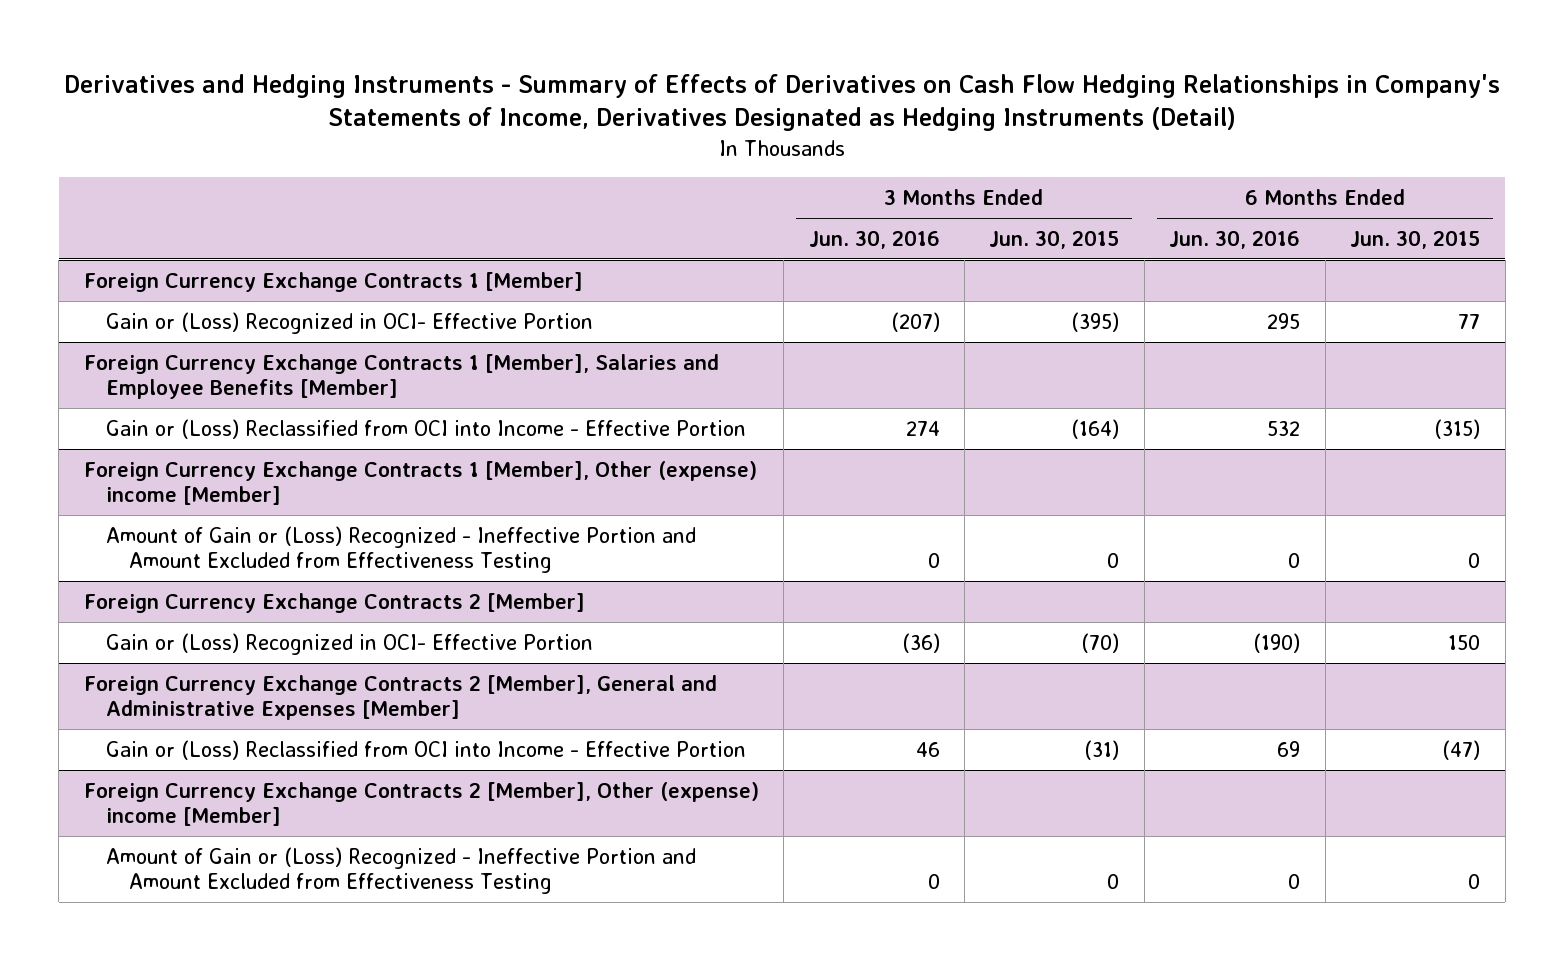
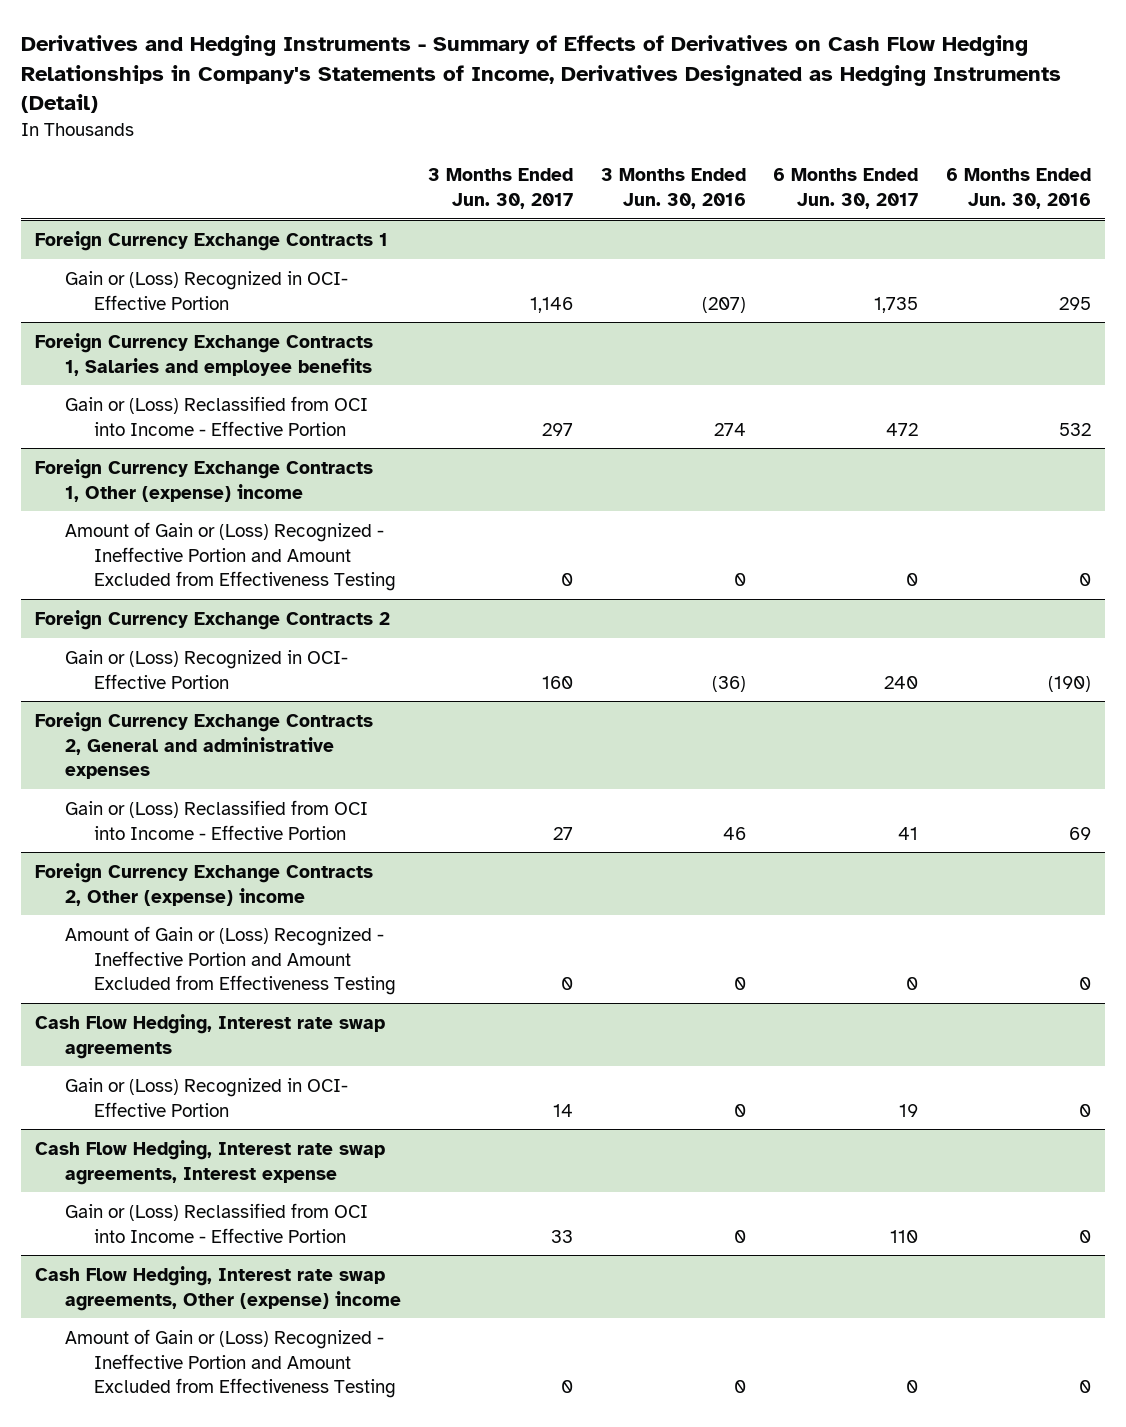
[989,229,1120,249] Jun. 30, 2015 -> none
[1350,229,1481,249] Jun. 30, 2015 -> none
none -> [428,168,574,209] 3 Months Ended Jun. 30, 2017
none -> [773,168,919,209] 6 Months Ended Jun. 30, 2017
[83,271,583,292] Foreign Currency Exchange Contracts 1 [Member] -> [34,230,388,251] Foreign Currency Exchange Contracts 1
[83,353,719,399] Foreign Currency Exchange Contracts 1 [Member], Salaries and Employee Benefits [Member] -> [34,332,373,376] Foreign Currency Exchange Contracts 1, Salaries and employee benefits
[83,460,757,505] Foreign Currency Exchange Contracts 1 [Member], Other (expense) income [Member] -> [34,458,373,502] Foreign Currency Exchange Contracts 1, Other (expense) income
[83,592,585,613] Foreign Currency Exchange Contracts 2 [Member] -> [34,609,390,630] Foreign Currency Exchange Contracts 2
[83,674,717,720] Foreign Currency Exchange Contracts 2 [Member], General and Administrative Expenses [Member] -> [34,711,373,780] Foreign Currency Exchange Contracts 2, General and administrative expenses
[83,781,759,826] Foreign Currency Exchange Contracts 2 [Member], Other (expense) income [Member] -> [34,862,373,906] Foreign Currency Exchange Contracts 2, Other (expense) income
none -> [34,1013,385,1059] Cash Flow Hedging, Interest rate swap agreements
none -> [64,1077,348,1117] Gain or (Loss) Recognized in OCI- Effective Portion
none -> [34,1139,385,1185] Cash Flow Hedging, Interest rate swap agreements, Interest expense
none -> [64,1202,368,1243] Gain or (Loss) Reclassified from OCI into Income - Effective Portion
none -> [34,1265,401,1311] Cash Flow Hedging, Interest rate swap agreements, Other (expense) income
none -> [64,1328,397,1399] Amount of Gain or (Loss) Recognized - Ineffective Portion and Amount Excluded from Effectiveness Testing

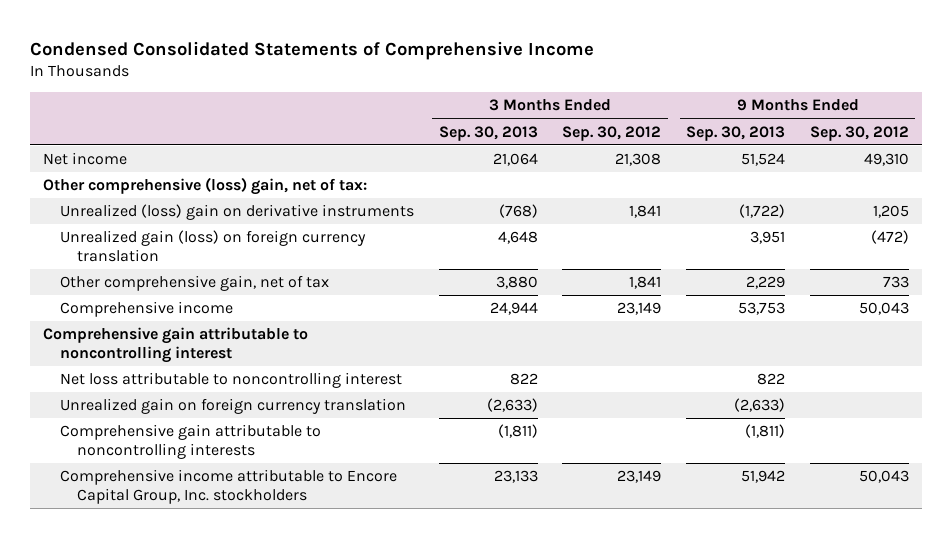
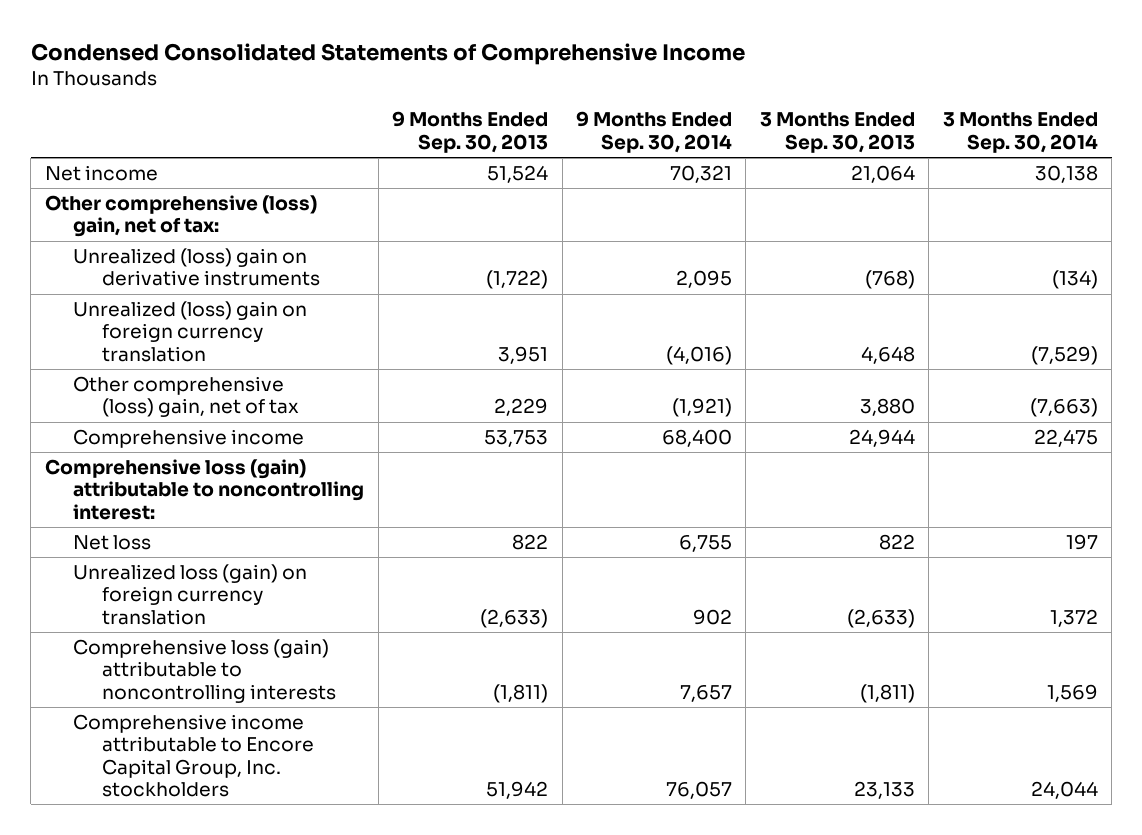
[562,125,662,141] Sep. 30, 2012 -> none
[810,125,910,141] Sep. 30, 2012 -> none
none -> [575,111,732,153] 9 Months Ended Sep. 30, 2014
none -> [942,112,1098,153] 3 Months Ended Sep. 30, 2014
[59,230,366,262] Unrealized gain (loss) on foreign currency translation -> [73,301,308,362] Unrealized (loss) gain on foreign currency translation
[59,275,329,292] Other comprehensive gain, net of tax -> [73,376,299,418] Other comprehensive (loss) gain, net of tax
[42,327,308,363] Comprehensive gain attributable to noncontrolling interest -> [44,459,365,520] Comprehensive loss (gain) attributable to noncontrolling interest:
[59,372,402,389] Net loss attributable to noncontrolling interest -> [73,535,152,551] Net loss
[59,398,406,415] Unrealized gain on foreign currency translation -> [73,564,308,625] Unrealized loss (gain) on foreign currency translation
[59,424,321,459] Comprehensive gain attributable to noncontrolling interests -> [73,639,336,703] Comprehensive loss (gain) attributable to noncontrolling interests

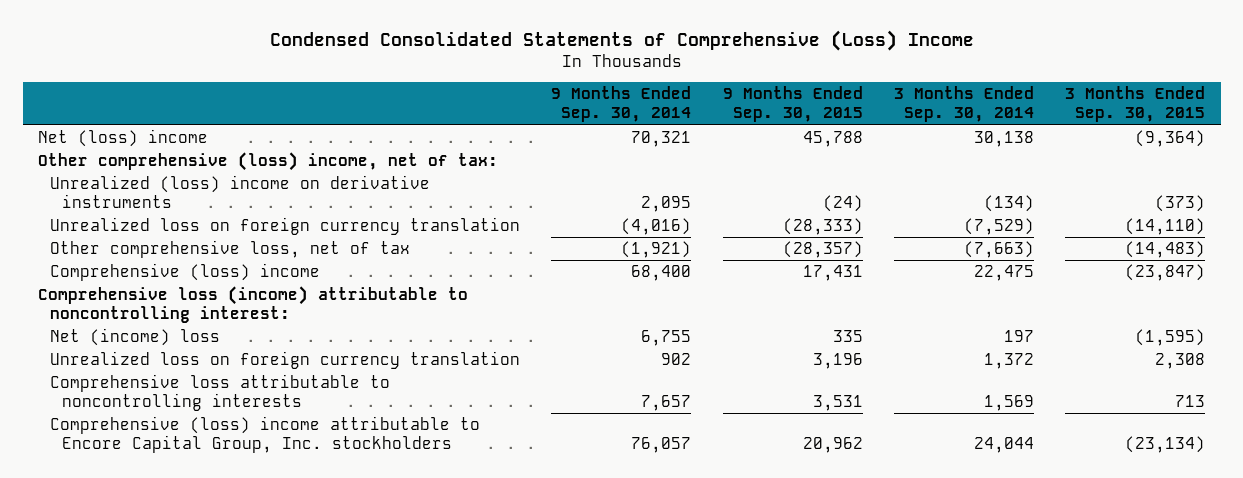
[30,43,745,66] Condensed Consolidated Statements of Comprehensive Income -> [269,30,974,52] Condensed Consolidated Statements of Comprehensive (Loss) Income
[392,111,549,153] 9 Months Ended Sep. 30, 2013 -> none
[759,112,915,153] 3 Months Ended Sep. 30, 2013 -> none
none -> [722,86,863,123] 9 Months Ended Sep. 30, 2015
none -> [1064,86,1205,123] 3 Months Ended Sep. 30, 2015
[44,165,158,182] Net income -> [38,128,209,147] Net (loss) income
[44,195,317,238] Other comprehensive (loss) gain, net of tax: -> [38,151,499,171] Other comprehensive (loss) income, net of tax:
[73,248,320,287] Unrealized (loss) gain on derivative instruments -> [50,174,431,209] Unrealized (loss) income on derivative instruments
[73,301,308,362] Unrealized (loss) gain on foreign currency translation -> [50,216,521,235] Unrealized loss on foreign currency translation
[73,376,299,418] Other comprehensive (loss) gain, net of tax -> [50,239,411,258] Other comprehensive loss, net of tax
[73,429,305,449] Comprehensive income -> [50,262,321,281] Comprehensive (loss) income
[44,459,365,520] Comprehensive loss (gain) attributable to noncontrolling interest: -> [38,285,469,324] Comprehensive loss (income) attributable to noncontrolling interest:
[73,535,152,551] Net loss -> [50,327,221,346] Net (income) loss
[73,564,308,625] Unrealized loss (gain) on foreign currency translation -> [50,350,521,369] Unrealized loss on foreign currency translation
[73,639,336,703] Comprehensive loss (gain) attributable to noncontrolling interests -> [50,373,391,412] Comprehensive loss attributable to noncontrolling interests
[73,714,314,798] Comprehensive income attributable to Encore Capital Group, Inc. stockholders -> [50,415,481,454] Comprehensive (loss) income attributable to Encore Capital Group, Inc. stockholders

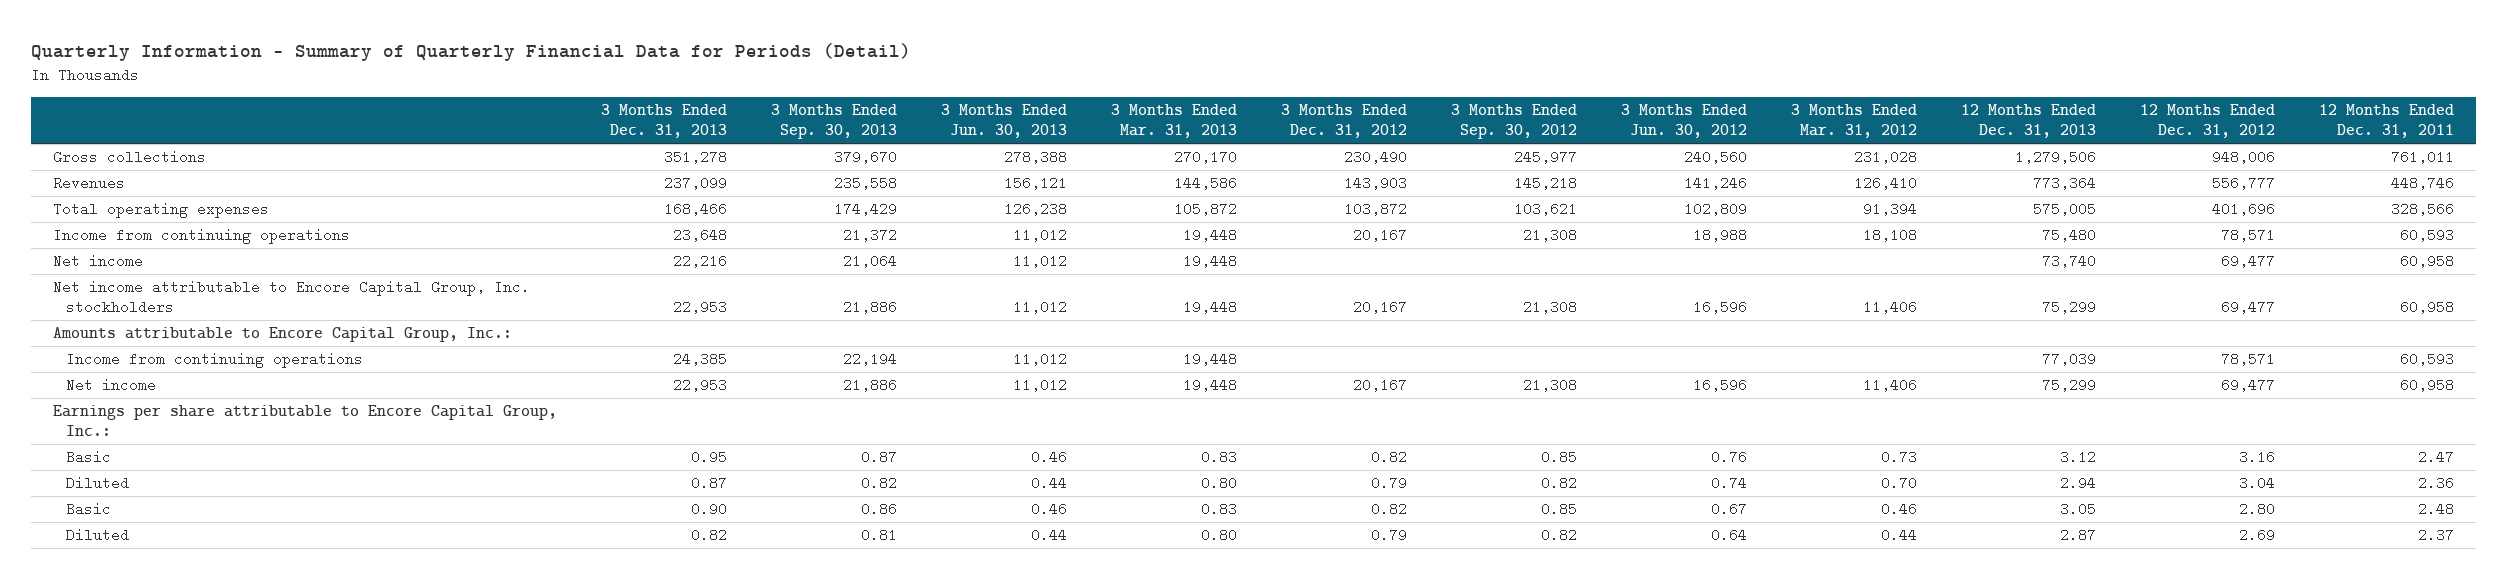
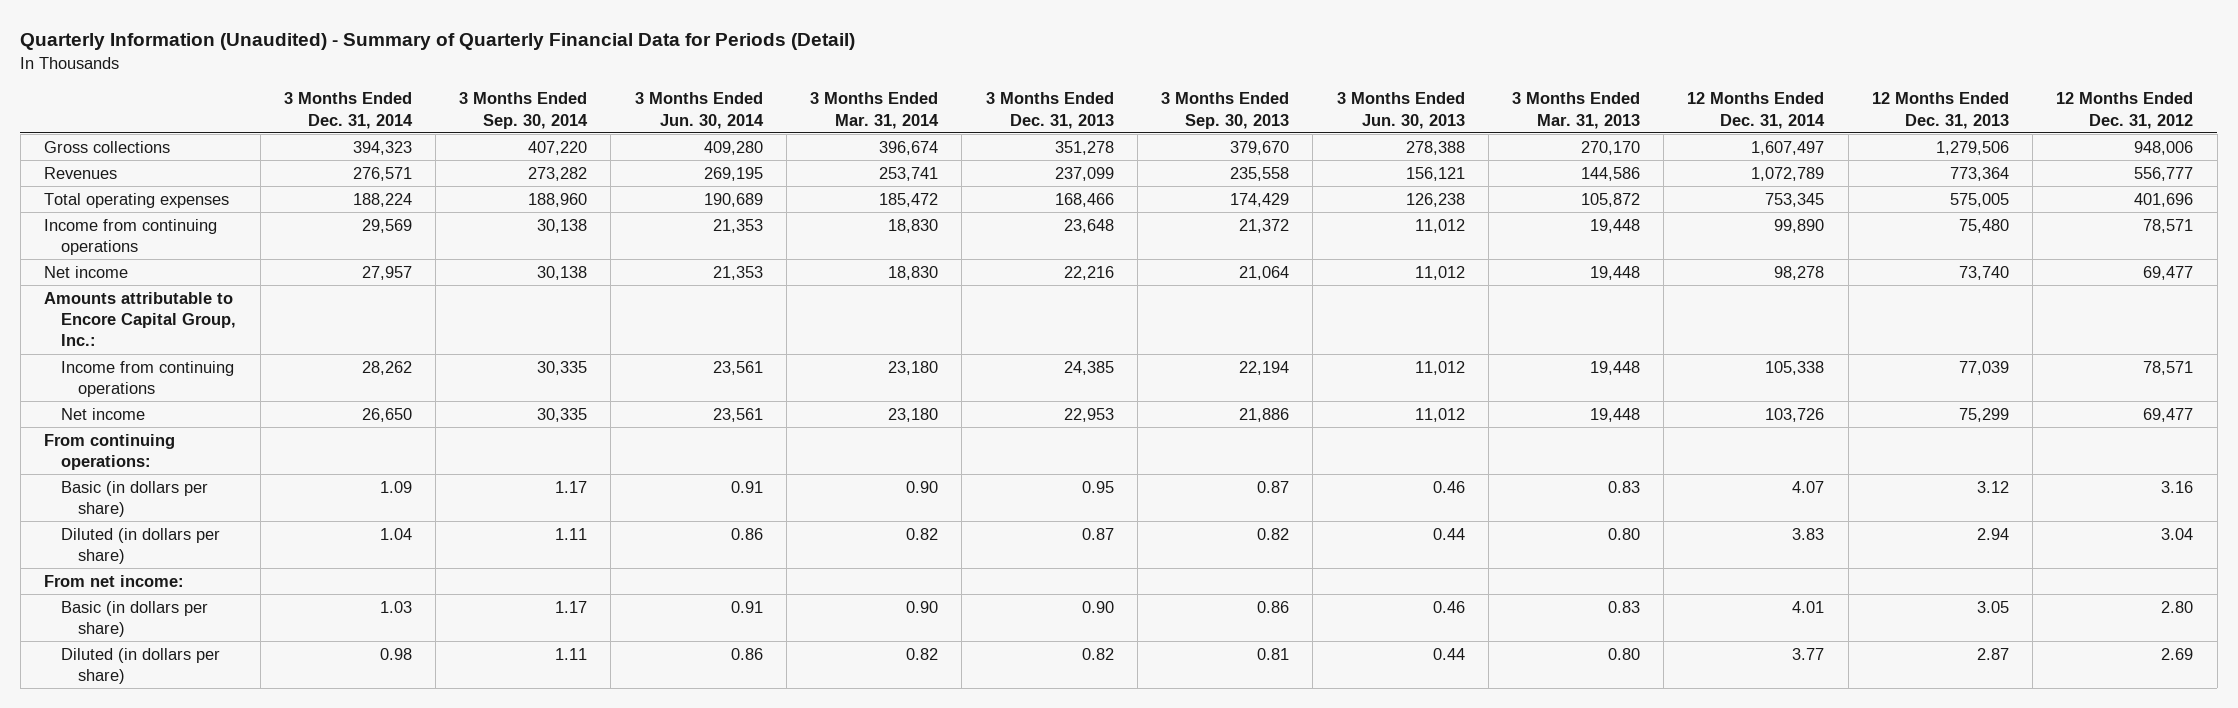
[30,43,911,62] Quarterly Information - Summary of Quarterly Financial Data for Periods (Detail) -> [20,33,856,51] Quarterly Information (Unaudited) - Summary of Quarterly Financial Data for Periods (Detail)
[1280,104,1407,138] 3 Months Ended Dec. 31, 2012 -> none
[1450,104,1577,139] 3 Months Ended Sep. 30, 2012 -> none
[1620,104,1747,138] 3 Months Ended Jun. 30, 2012 -> none
[1791,104,1918,138] 3 Months Ended Mar. 31, 2012 -> none
[2319,104,2455,138] 12 Months Ended Dec. 31, 2011 -> none
none -> [283,92,413,129] 3 Months Ended Dec. 31, 2014
none -> [459,92,589,129] 3 Months Ended Sep. 30, 2014
none -> [634,92,764,129] 3 Months Ended Jun. 30, 2014
none -> [810,92,940,129] 3 Months Ended Mar. 31, 2014
none -> [1687,92,1826,129] 12 Months Ended Dec. 31, 2014
[52,280,530,315] Net income attributable to Encore Capital Group, Inc. stockholders -> none
[52,405,557,437] Earnings per share attributable to Encore Capital Group, Inc.: -> none
none -> [44,433,176,471] From continuing operations:
[65,450,111,465] Basic -> [61,480,209,518] Basic (in dollars per share)
[65,476,129,491] Diluted -> [61,527,221,565] Diluted (in dollars per share)
none -> [44,574,185,587] From net income:
[65,502,111,517] Basic -> [61,600,209,638] Basic (in dollars per share)
[65,528,129,543] Diluted -> [61,647,221,685] Diluted (in dollars per share)

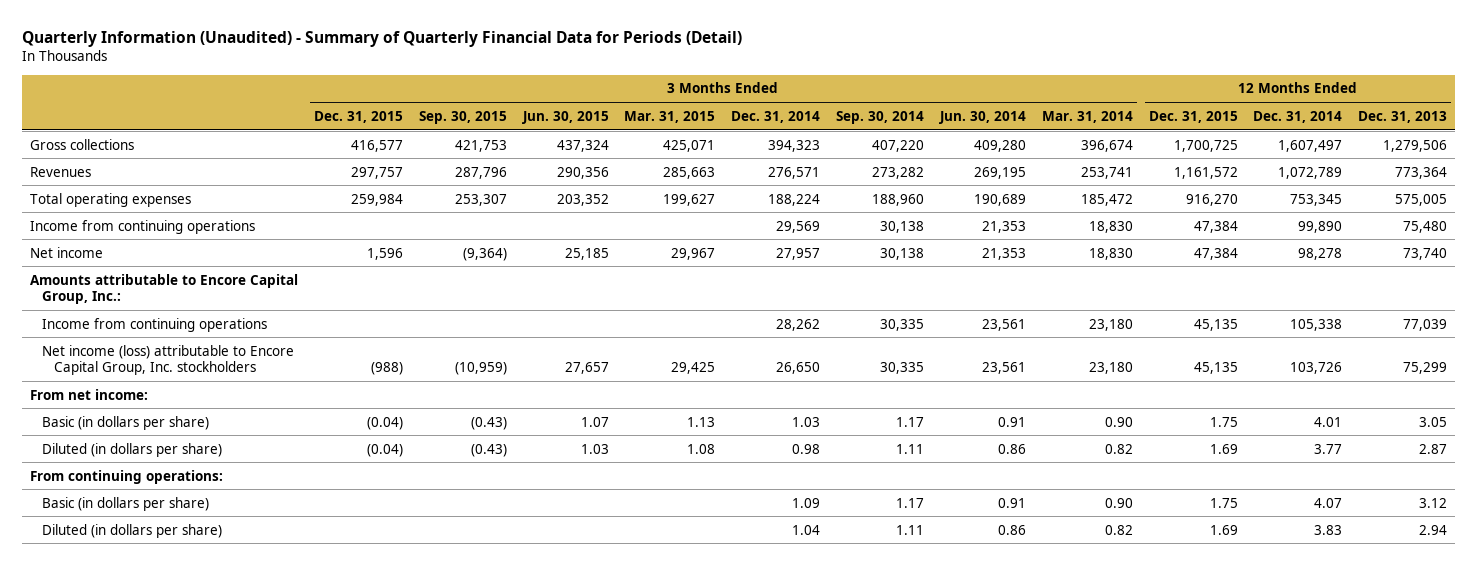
[985,92,1114,129] 3 Months Ended Dec. 31, 2013 -> none
[1161,92,1290,129] 3 Months Ended Sep. 30, 2013 -> none
[1336,92,1465,129] 3 Months Ended Jun. 30, 2013 -> none
[1511,92,1640,129] 3 Months Ended Mar. 31, 2013 -> none
[2056,92,2194,129] 12 Months Ended Dec. 31, 2012 -> none
none -> [313,110,403,123] Dec. 31, 2015
none -> [418,110,507,124] Sep. 30, 2015
none -> [521,110,609,124] Jun. 30, 2015
none -> [624,110,716,123] Mar. 31, 2015
none -> [1148,110,1238,123] Dec. 31, 2015
[61,407,146,420] Net income -> [42,344,295,376] Net income (loss) attributable to Encore Capital Group, Inc. stockholders
[44,433,176,471] From continuing operations: -> [30,469,224,484] From continuing operations:
[61,480,209,518] Basic (in dollars per share) -> [42,496,210,511] Basic (in dollars per share)
[61,527,221,565] Diluted (in dollars per share) -> [42,523,223,538] Diluted (in dollars per share)

